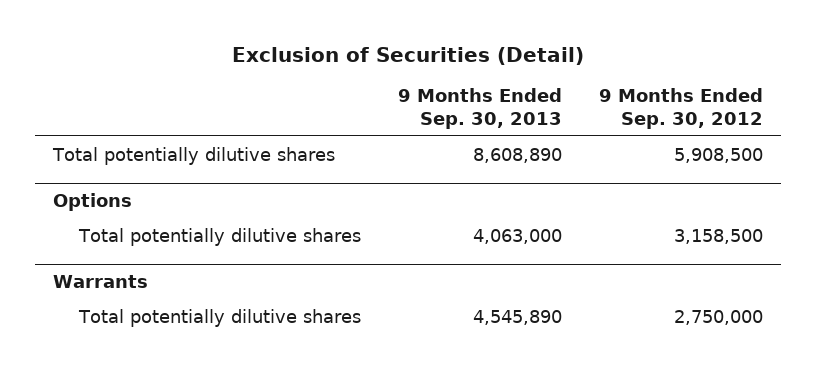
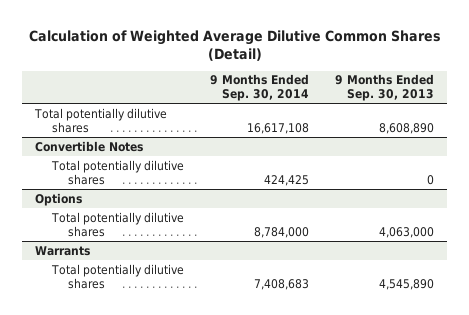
[231,46,584,65] Exclusion of Securities (Detail) -> [28,29,441,61] Calculation of Weighted Average Dilutive Common Shares (Detail)
[598,88,763,129] 9 Months Ended Sep. 30, 2012 -> none
none -> [209,74,309,102] 9 Months Ended Sep. 30, 2014
none -> [35,140,144,152] Convertible Notes
none -> [50,159,184,185] Total potentially dilutive shares

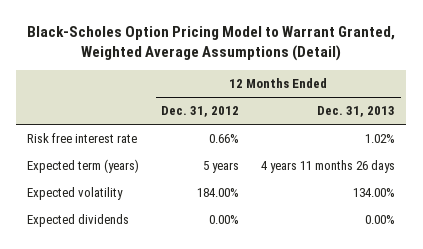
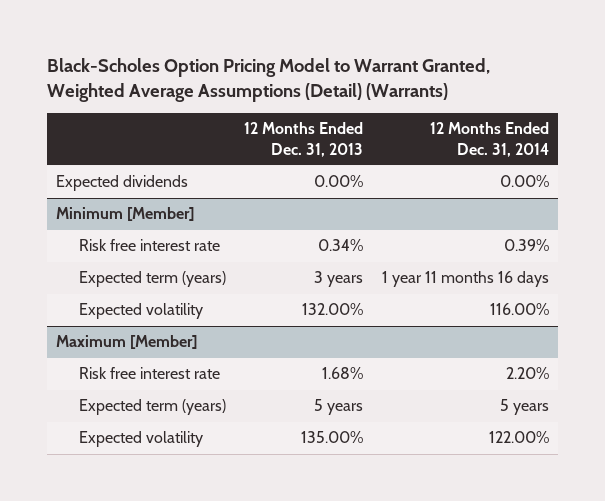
[27,25,396,62] Black-Scholes Option Pricing Model to Warrant Granted, Weighted Average Assumptions (Detail) -> [47,57,491,102] Black-Scholes Option Pricing Model to Warrant Granted, Weighted Average Assumptions (Detail) (Warrants)
[161,106,240,118] Dec. 31, 2012 -> none
none -> [429,122,549,157] 12 Months Ended Dec. 31, 2014
[27,133,138,144] Risk free interest rate -> none
[27,159,140,174] Expected term (years) -> none
[27,187,124,201] Expected volatility -> none
none -> [56,207,195,222] Minimum [Member]
none -> [79,239,221,252] Risk free interest rate
none -> [79,271,227,288] Expected term (years)
none -> [79,303,204,320] Expected volatility
none -> [56,335,198,350] Maximum [Member]
none -> [79,367,221,380] Risk free interest rate
none -> [79,399,227,416] Expected term (years)
none -> [79,431,204,448] Expected volatility

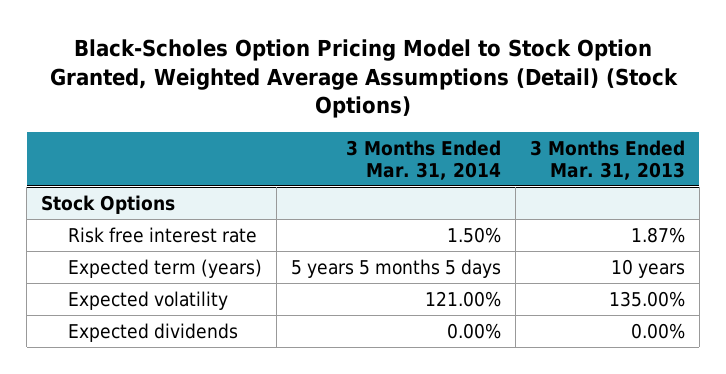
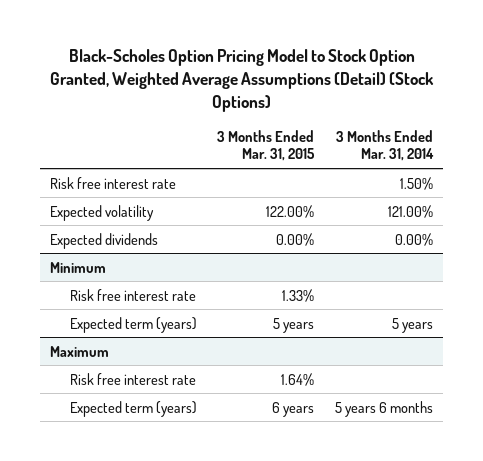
[529,139,685,180] 3 Months Ended Mar. 31, 2013 -> none
none -> [217,129,316,162] 3 Months Ended Mar. 31, 2015
[41,194,176,214] Stock Options -> none
[67,258,262,278] Expected term (years) -> none
none -> [50,261,107,273] Minimum
none -> [69,288,196,301] Risk free interest rate
none -> [69,316,197,333] Expected term (years)
none -> [50,345,110,357] Maximum
none -> [69,372,196,385] Risk free interest rate
none -> [69,400,197,417] Expected term (years)

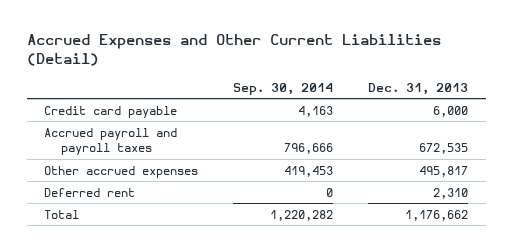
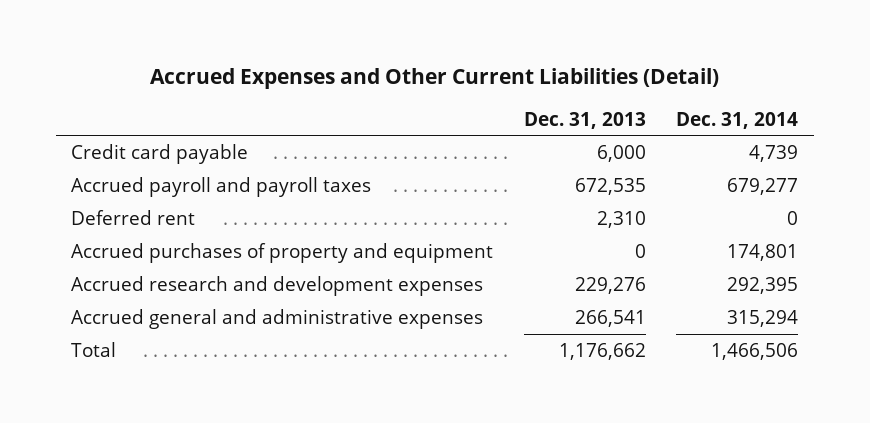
[233,82,334,95] Sep. 30, 2014 -> none
none -> [676,111,799,129] Dec. 31, 2014
[44,165,199,178] Other accrued expenses -> none
none -> [71,242,494,263] Accrued purchases of property and equipment
none -> [71,275,484,296] Accrued research and development expenses
none -> [71,308,484,329] Accrued general and administrative expenses

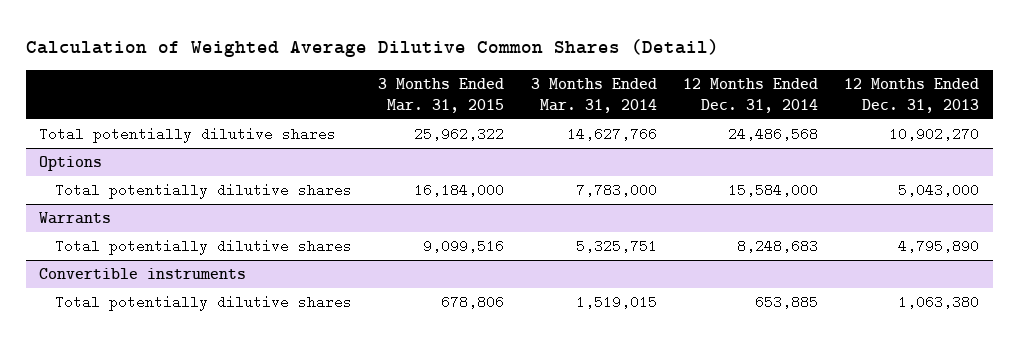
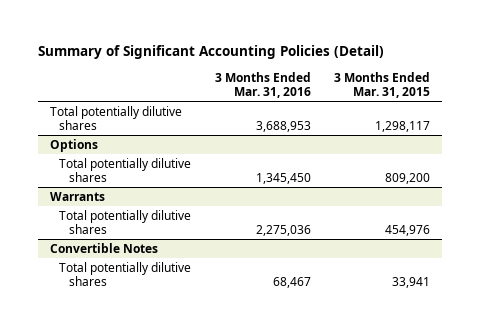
[26,38,720,57] Calculation of Weighted Average Dilutive Common Shares (Detail) -> [37,45,384,60] Summary of Significant Accounting Policies (Detail)
[530,77,657,113] 3 Months Ended Mar. 31, 2014 -> none
[683,77,819,113] 12 Months Ended Dec. 31, 2014 -> none
[844,77,980,113] 12 Months Ended Dec. 31, 2013 -> none
none -> [214,71,311,98] 3 Months Ended Mar. 31, 2016
[414,127,505,142] 25,962,322 -> [374,120,430,132] 1,298,117
[414,183,505,198] 16,184,000 -> [384,172,430,184] 809,200
[423,239,505,254] 9,099,516 -> [384,224,430,236] 454,976
[39,268,247,280] Convertible instruments -> [49,242,158,253] Convertible Notes
[441,295,505,310] 678,806 -> [391,276,430,288] 33,941

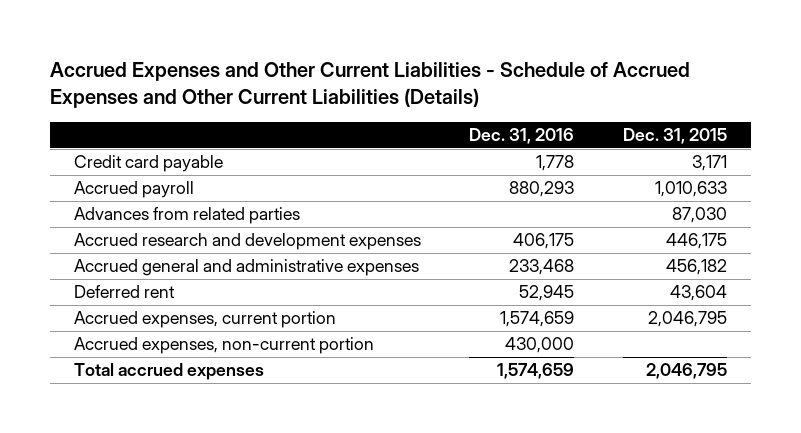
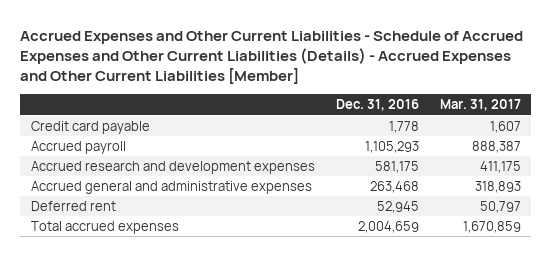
[49,62,690,109] Accrued Expenses and Other Current Liabilities - Schedule of Accrued Expenses and Other Current Liabilities (Details) -> [20,30,524,85] Accrued Expenses and Other Current Liabilities - Schedule of Accrued Expenses and Other Current Liabilities (Details) - Accrued Expenses and Other Current Liabilities [Member]
[622,128,727,145] Dec. 31, 2015 -> none
none -> [439,99,521,112] Mar. 31, 2017
[73,207,300,225] Advances from related parties -> none
[509,181,575,198] 880,293 -> [364,140,419,153] 1,105,293
[513,233,575,250] 406,175 -> [374,160,419,173] 581,175
[509,259,575,276] 233,468 -> [369,180,419,193] 263,468
[73,311,336,329] Accrued expenses, current portion -> none
[73,337,374,355] Accrued expenses, non-current portion -> none
[497,363,575,380] 1,574,659 -> [357,220,419,233] 2,004,659

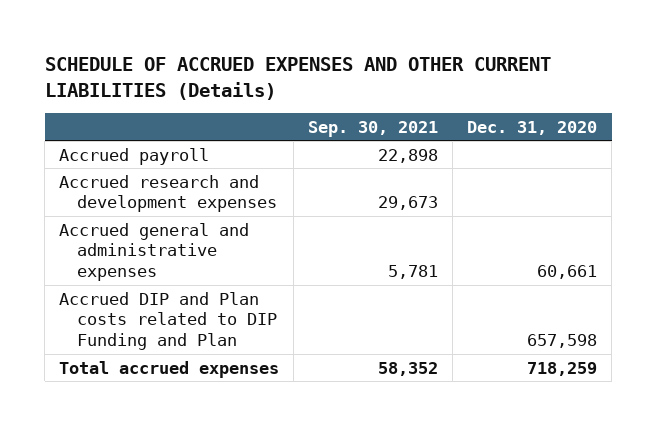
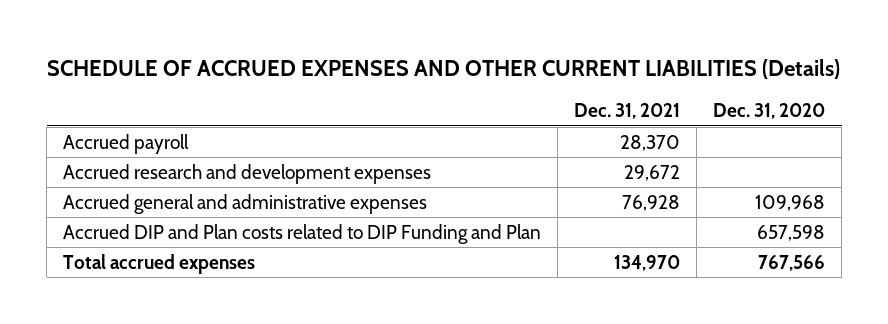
[308,120,439,137] Sep. 30, 2021 -> none
none -> [574,103,681,120] Dec. 31, 2021
[537,265,598,280] 60,661 -> [755,194,826,211] 109,968
[527,361,598,376] 718,259 -> [758,254,826,271] 767,566

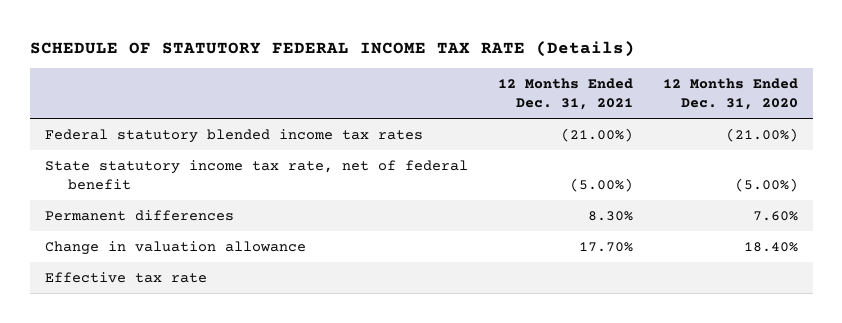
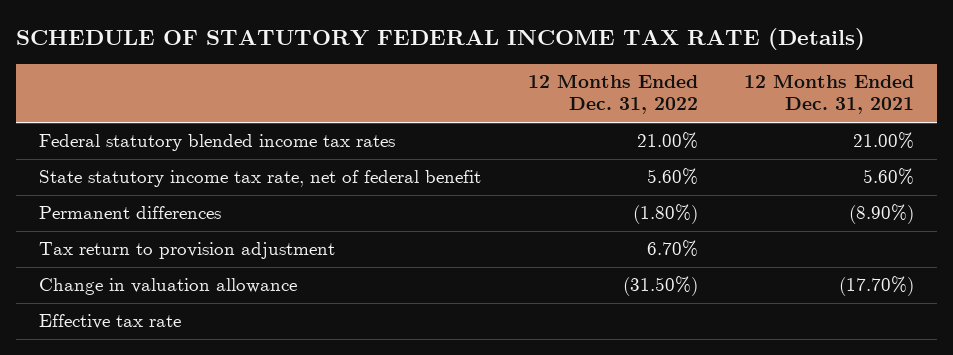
[662,77,798,110] 12 Months Ended Dec. 31, 2020 -> none
none -> [527,74,698,115] 12 Months Ended Dec. 31, 2022
[560,127,633,142] (21.00%) -> [852,132,914,150] 21.00%
[569,178,633,193] (5.00%) -> [862,168,914,186] 5.60%
[587,210,633,221] 8.30% -> [848,204,914,225] (8.90%)
none -> [39,242,336,260] Tax return to provision adjustment
[578,241,633,252] 17.70% -> [838,276,914,297] (17.70%)

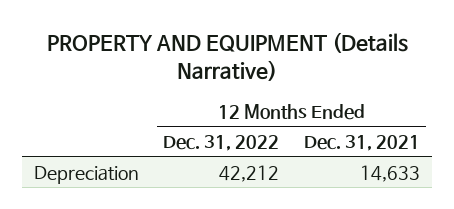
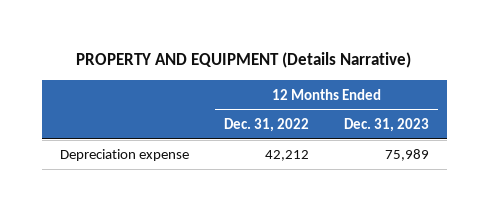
[303,134,420,151] Dec. 31, 2021 -> none
none -> [344,117,430,132] Dec. 31, 2023
[33,165,139,184] Depreciation -> [59,149,189,162] Depreciation expense

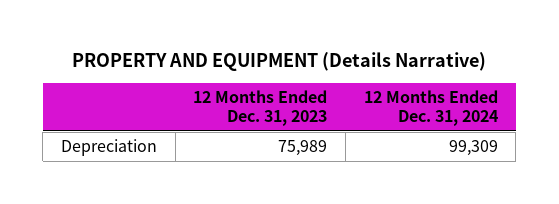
[223,117,309,132] Dec. 31, 2022 -> none
none -> [363,90,498,127] 12 Months Ended Dec. 31, 2024
[59,149,189,162] Depreciation expense -> [60,139,157,157] Depreciation

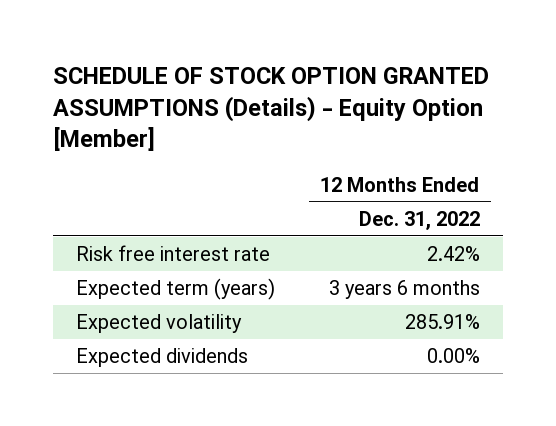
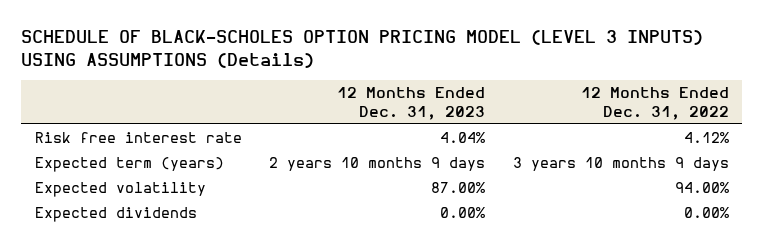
[53,67,490,152] SCHEDULE OF STOCK OPTION GRANTED ASSUMPTIONS (Details) - Equity Option [Member] -> [20,30,703,68] SCHEDULE OF BLACK-SCHOLES OPTION PRICING MODEL (LEVEL 3 INPUTS) USING ASSUMPTIONS (Details)
none -> [337,87,486,120] 12 Months Ended Dec. 31, 2023
[426,246,480,262] 2.42% -> [683,132,729,144] 4.12%
[328,280,480,300] 3 years 6 months -> [512,157,729,172] 3 years 10 months 9 days
[404,314,480,330] 285.91% -> [674,182,729,194] 94.00%

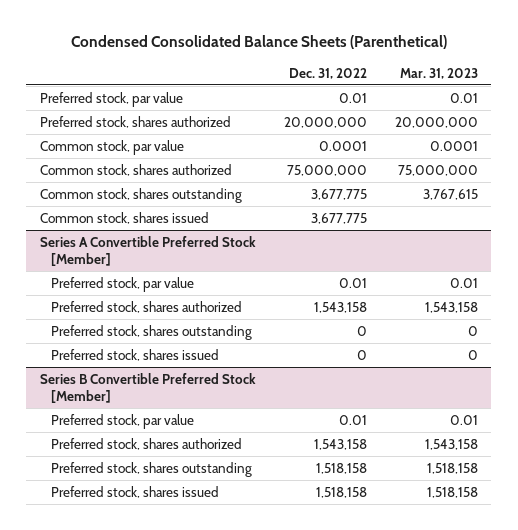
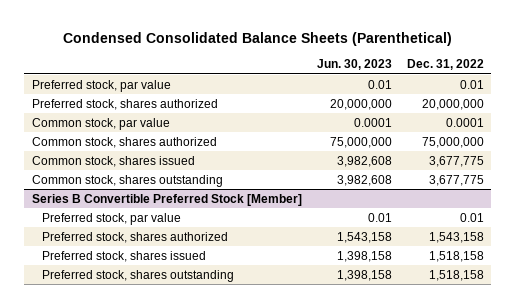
[399,67,478,79] Mar. 31, 2023 -> none
none -> [316,59,392,71] Jun. 30, 2023
[40,235,257,267] Series A Convertible Preferred Stock [Member] -> none
[51,276,195,292] Preferred stock, par value -> none
[51,300,243,313] Preferred stock, shares authorized -> none
[51,324,253,340] Preferred stock, shares outstanding -> none
[51,348,220,361] Preferred stock, shares issued -> none
[40,187,243,203] Common stock, shares outstanding -> [31,174,223,187] Common stock, shares outstanding
[51,461,253,477] Preferred stock, shares outstanding -> [41,269,234,282] Preferred stock, shares outstanding

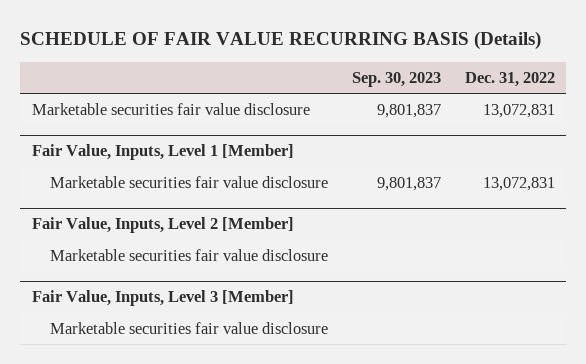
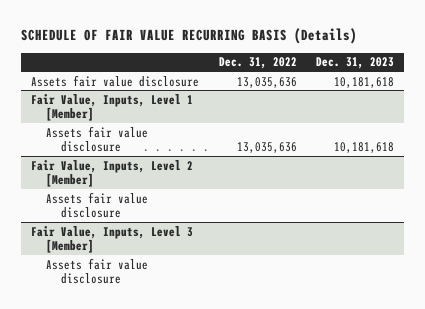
[351,71,441,87] Sep. 30, 2023 -> none
none -> [316,57,395,70] Dec. 31, 2023
[31,103,310,116] Marketable securities fair value disclosure -> [30,74,199,87] Assets fair value disclosure
[482,104,555,119] 13,072,831 -> [236,76,297,88] 13,035,636
[50,176,329,189] Marketable securities fair value disclosure -> [45,125,148,152] Assets fair value disclosure
[482,177,555,192] 13,072,831 -> [236,141,297,153] 13,035,636
[50,249,329,262] Marketable securities fair value disclosure -> [45,191,148,218] Assets fair value disclosure
[50,322,329,335] Marketable securities fair value disclosure -> [45,257,148,284] Assets fair value disclosure

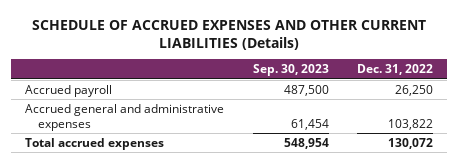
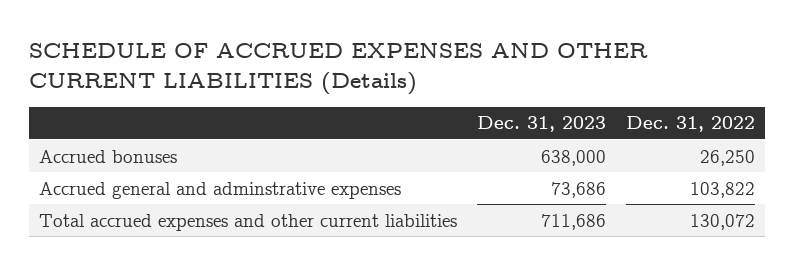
[252,64,329,77] Sep. 30, 2023 -> none
none -> [476,116,606,133] Dec. 31, 2023
[25,84,113,97] Accrued payroll -> [38,149,177,163] Accrued bonuses
[25,103,225,131] Accrued general and administrative expenses -> [38,181,401,199] Accrued general and adminstrative expenses
[25,137,165,150] Total accrued expenses -> [38,213,457,231] Total accrued expenses and other current liabilities

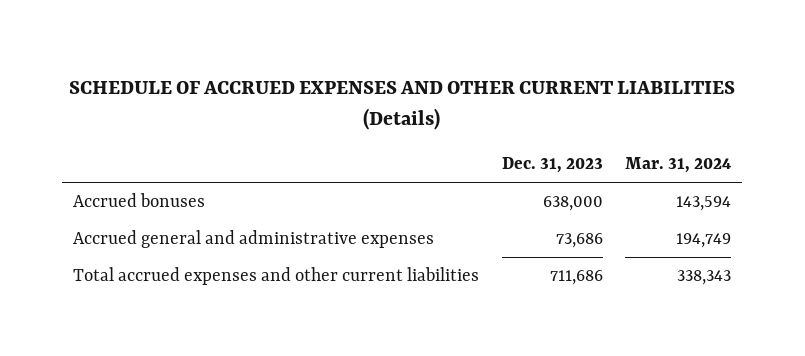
[626,116,756,133] Dec. 31, 2022 -> none
none -> [625,157,732,174] Mar. 31, 2024
[38,181,401,199] Accrued general and adminstrative expenses -> [73,230,435,249] Accrued general and administrative expenses

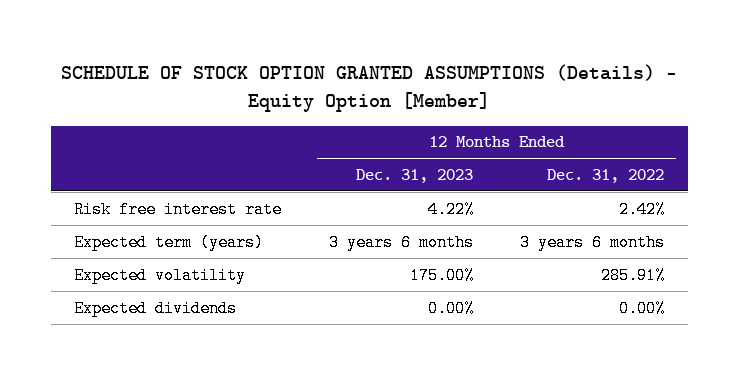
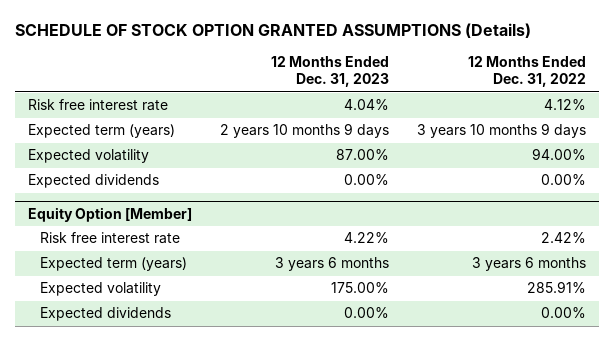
[61,63,678,113] SCHEDULE OF STOCK OPTION GRANTED ASSUMPTIONS (Details) - Equity Option [Member] -> [14,22,531,38] SCHEDULE OF STOCK OPTION GRANTED ASSUMPTIONS (Details)
none -> [28,99,169,112] Risk free interest rate
none -> [28,124,176,139] Expected term (years)
none -> [28,149,150,164] Expected volatility
none -> [28,174,160,189] Expected dividends
none -> [28,207,193,223] Equity Option [Member]

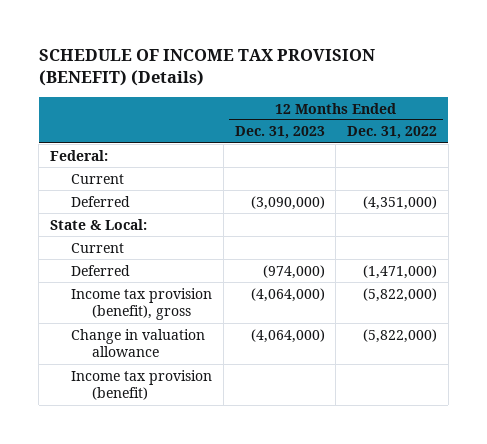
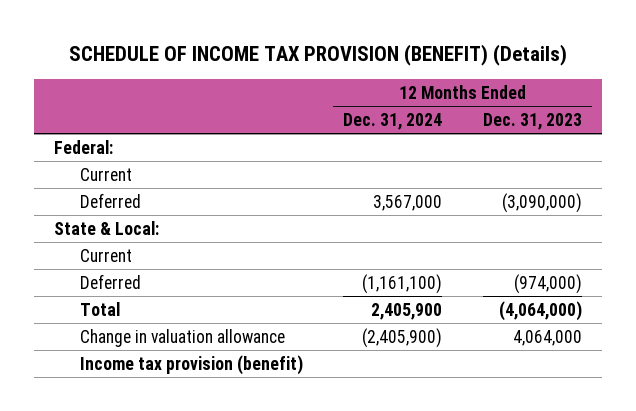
[347,126,438,140] Dec. 31, 2022 -> none
none -> [343,113,443,131] Dec. 31, 2024
[71,287,213,321] Income tax provision (benefit), gross -> [79,301,120,316] Total
[250,328,325,343] (4,064,000) -> [512,329,582,346] 4,064,000

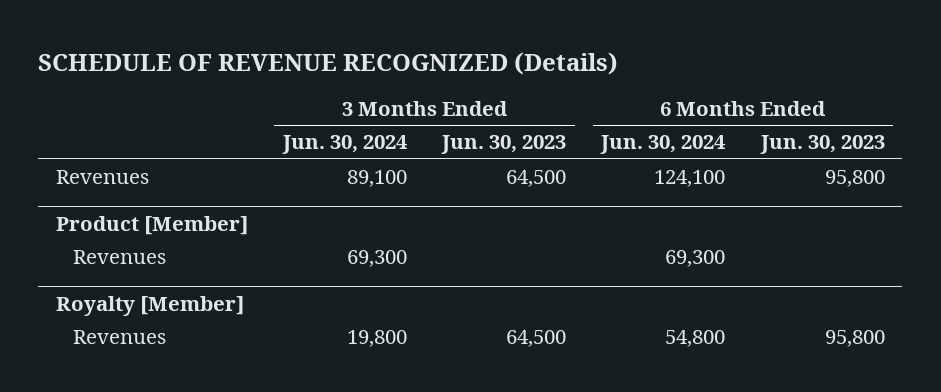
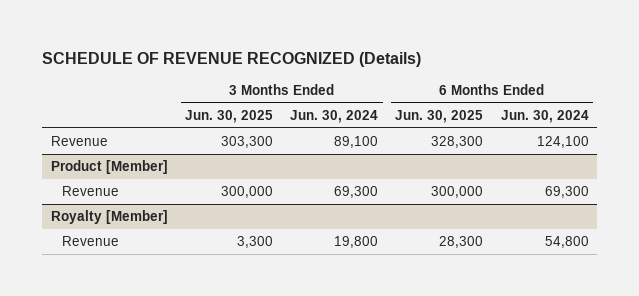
[441,135,567,155] Jun. 30, 2023 -> none
[759,135,885,155] Jun. 30, 2023 -> none
none -> [185,109,274,123] Jun. 30, 2025
none -> [395,109,484,123] Jun. 30, 2025
[56,170,150,185] Revenues -> [50,136,108,147] Revenue
[73,250,167,265] Revenues -> [61,186,119,197] Revenue
[73,330,167,345] Revenues -> [61,236,119,247] Revenue

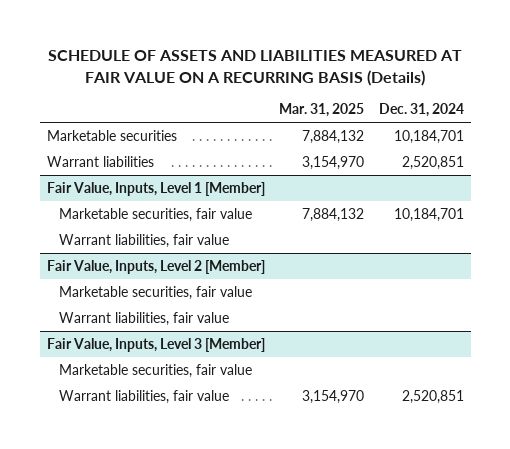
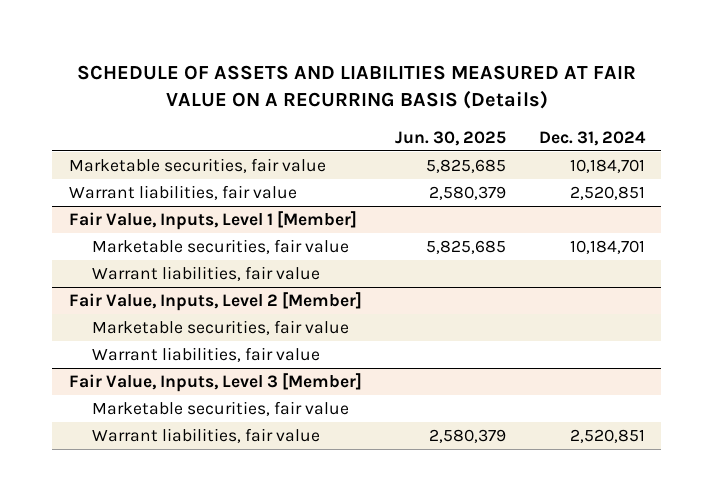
[279,103,365,118] Mar. 31, 2025 -> none
none -> [394,130,506,146] Jun. 30, 2025
[46,130,177,142] Marketable securities -> [68,158,326,174] Marketable securities, fair value
[46,156,154,168] Warrant liabilities -> [68,185,297,201] Warrant liabilities, fair value

